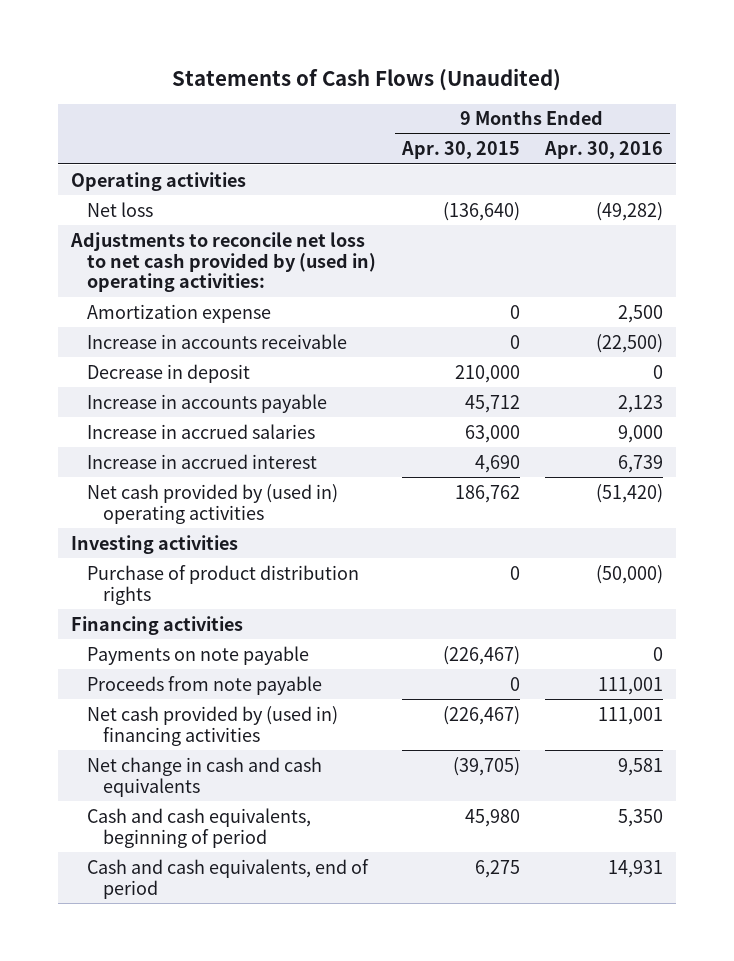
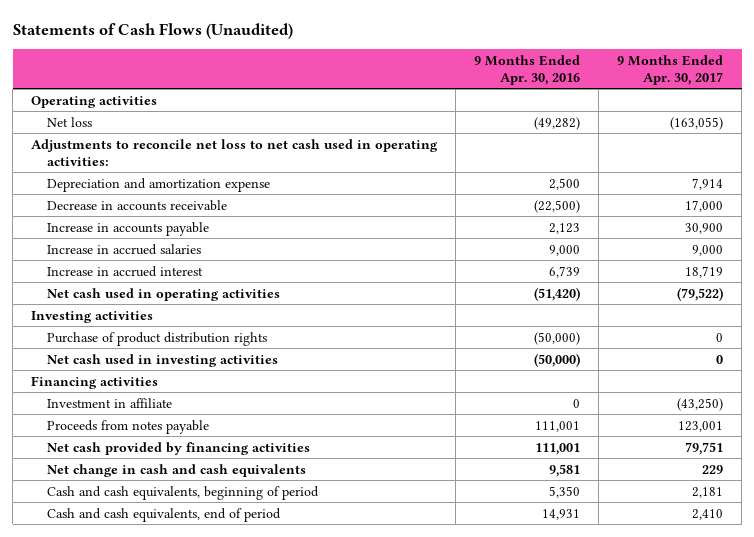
[400,141,520,160] Apr. 30, 2015 -> none
none -> [617,54,724,85] 9 Months Ended Apr. 30, 2017
[86,363,250,383] Decrease in deposit -> none
[69,231,376,293] Adjustments to reconcile net loss to net cash provided by (used in) operating activities: -> [31,138,439,166] Adjustments to reconcile net loss to net cash used in operating activities:
[86,303,271,323] Amortization expense -> [47,177,271,192] Depreciation and amortization expense
[86,333,347,349] Increase in accounts receivable -> [47,199,228,211] Decrease in accounts receivable
[86,483,338,524] Net cash provided by (used in) operating activities -> [47,287,281,301] Net cash used in operating activities
none -> [47,353,279,367] Net cash used in investing activities
[86,645,309,665] Payments on note payable -> none
none -> [47,397,173,408] Investment in affiliate
[86,675,322,695] Proceeds from note payable -> [47,419,210,434] Proceeds from notes payable
[86,705,338,746] Net cash provided by (used in) financing activities -> [47,441,311,455] Net cash provided by financing activities

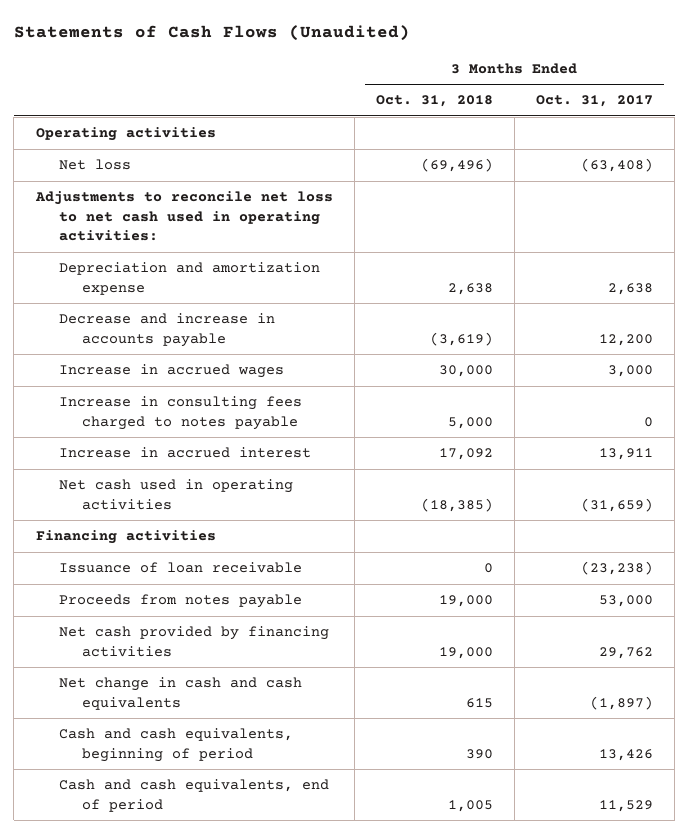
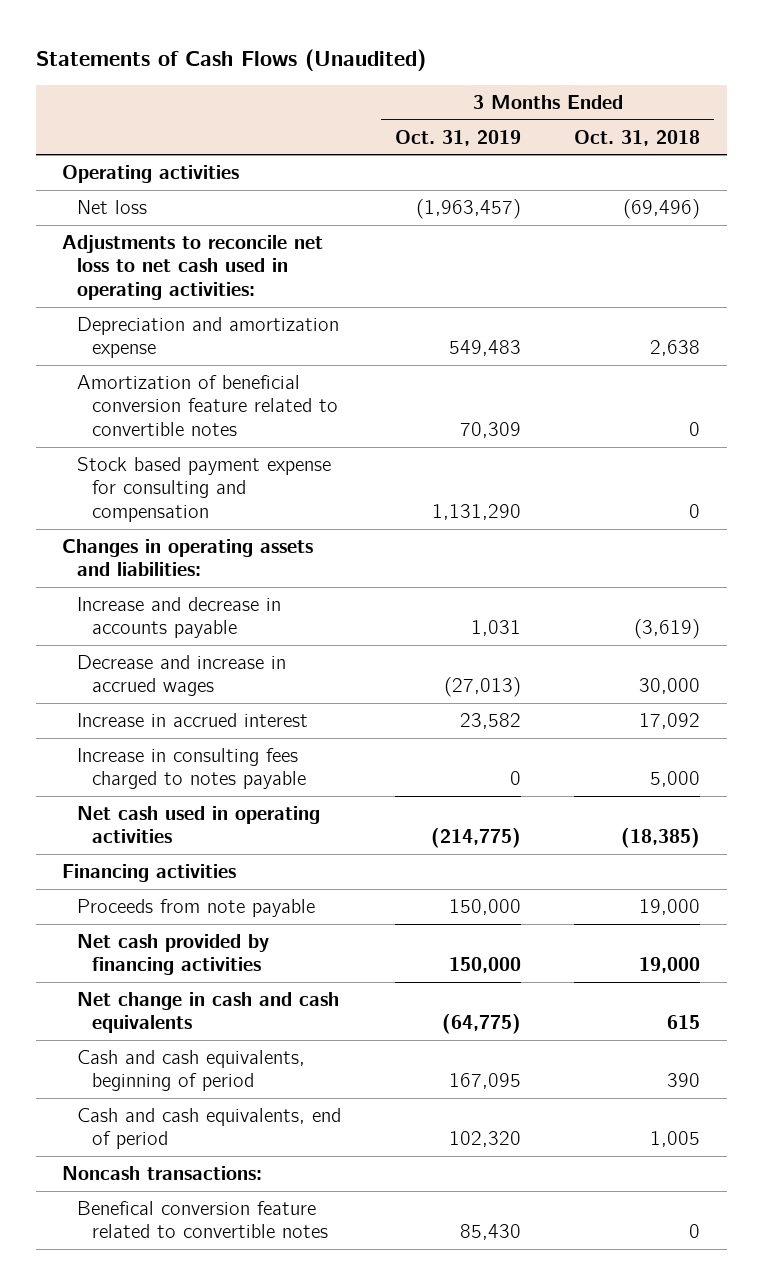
[536,95,654,108] Oct. 31, 2017 -> none
none -> [394,129,521,146] Oct. 31, 2019
none -> [77,375,338,436] Amortization of beneficial conversion feature related to convertible notes
none -> [77,457,332,522] Stock based payment expense for consulting and compensation
none -> [62,539,314,577] Changes in operating assets and liabilities:
[58,313,275,347] Decrease and increase in accounts payable -> [77,597,282,639] Increase and decrease in accounts payable
[58,364,284,379] Increase in accrued wages -> [77,655,287,697] Decrease and increase in accrued wages
[58,396,302,430] Increase in consulting fees charged to notes payable -> [77,748,306,790] Increase in consulting fees charged to notes payable
[58,562,302,574] Issuance of loan receivable -> none
[58,594,302,609] Proceeds from notes payable -> [77,899,316,918] Proceeds from note payable
none -> [62,1166,263,1181] Noncash transactions:
none -> [77,1201,328,1239] Benefical conversion feature related to convertible notes

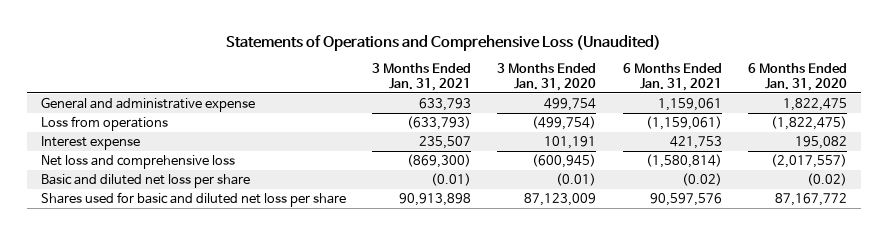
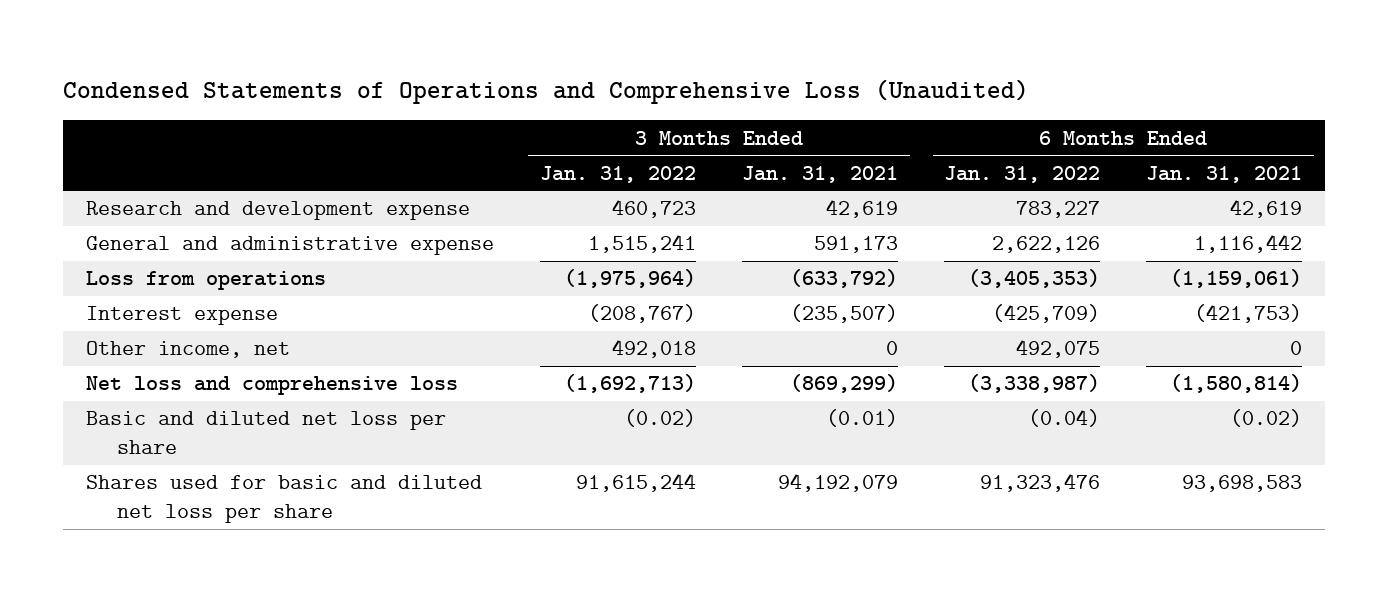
[225,34,661,51] Statements of Operations and Comprehensive Loss (Unaudited) -> [62,78,1029,104] Condensed Statements of Operations and Comprehensive Loss (Unaudited)
[497,63,597,92] 3 Months Ended Jan. 31, 2020 -> none
[748,63,848,92] 6 Months Ended Jan. 31, 2020 -> none
none -> [539,165,696,183] Jan. 31, 2022
none -> [944,165,1101,183] Jan. 31, 2022
none -> [85,201,470,221] Research and development expense
[418,97,471,111] 633,793 -> [814,236,899,254] 591,173
[657,97,722,111] 1,159,061 -> [1194,234,1303,254] 1,116,442
[406,115,471,130] (633,793) -> [790,269,899,289] (633,792)
[418,135,471,149] 235,507 -> [790,304,899,324] (235,507)
[669,135,722,149] 421,753 -> [1194,304,1303,324] (421,753)
none -> [85,341,290,359] Other income, net
[406,153,471,168] (869,300) -> [790,374,899,394] (869,299)
[398,192,471,206] 90,913,898 -> [778,473,899,493] 94,192,079
[649,192,722,206] 90,597,576 -> [1182,475,1303,493] 93,698,583

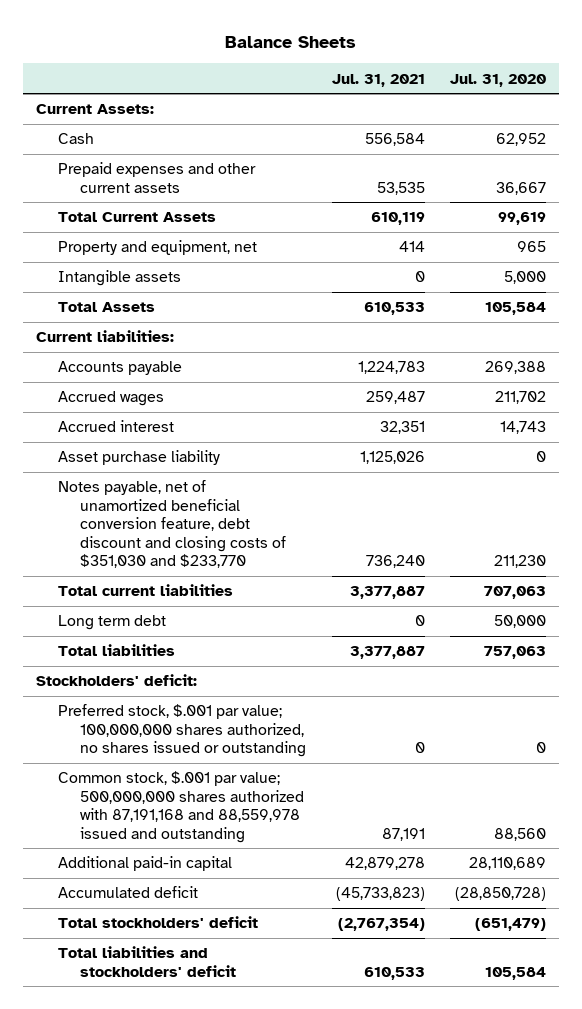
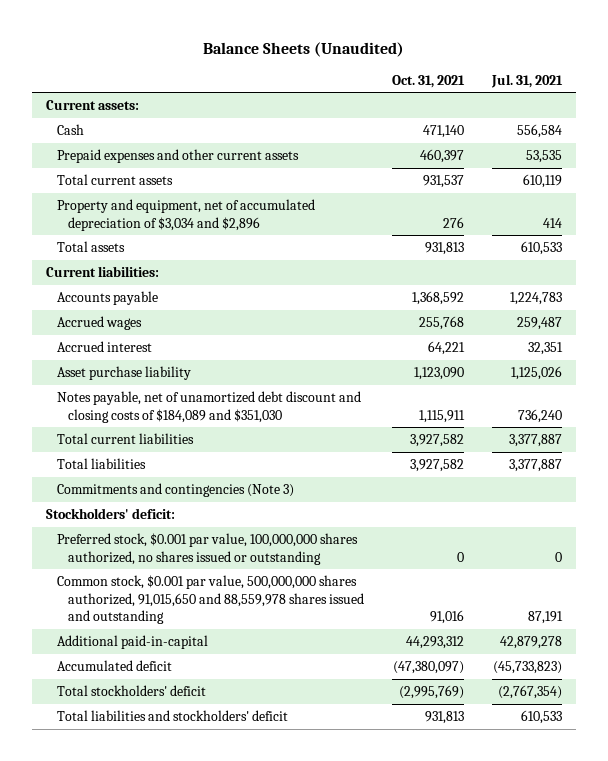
[225,35,357,48] Balance Sheets -> [203,41,405,57] Balance Sheets (Unaudited)
[450,73,547,87] Jul. 31, 2020 -> none
none -> [392,74,466,88] Oct. 31, 2021
[36,104,155,115] Current Assets: -> [45,100,139,111] Current assets:
[57,270,181,287] Intangible assets -> none
[57,212,216,223] Total Current Assets -> [57,174,174,186] Total current assets
[57,240,257,256] Property and equipment, net -> [57,199,316,231] Property and equipment, net of accumulated depreciation of $3,034 and $2,896
[57,302,155,313] Total Assets -> [57,241,126,253] Total assets
[57,480,286,569] Notes payable, net of unamortized beneficial conversion feature, debt discount and closing costs of $351,030 and $233,770 -> [57,391,362,423] Notes payable, net of unamortized debt discount and closing costs of $184,089 and $351,030
[57,615,166,631] Long term debt -> none
none -> [57,483,295,498] Commitments and contingencies (Note 3)
[57,704,306,758] Preferred stock, $.001 par value; 100,000,000 shares authorized, no shares issued or outstanding -> [57,533,359,565] Preferred stock, $0.001 par value, 100,000,000 shares authorized, no shares issued or outstanding
[57,771,304,843] Common stock, $.001 par value; 500,000,000 shares authorized with 87,191,168 and 88,559,978 issued and outstanding -> [57,575,365,625] Common stock, $0.001 par value, 500,000,000 shares authorized, 91,015,650 and 88,559,978 shares issued and outstanding
[57,856,232,872] Additional paid-in capital -> [57,635,209,650] Additional paid-in-capital

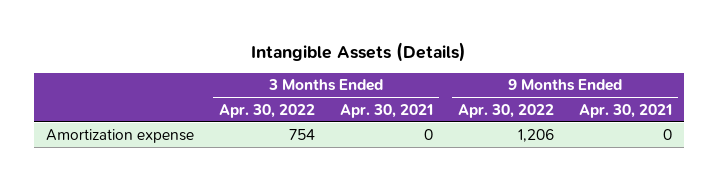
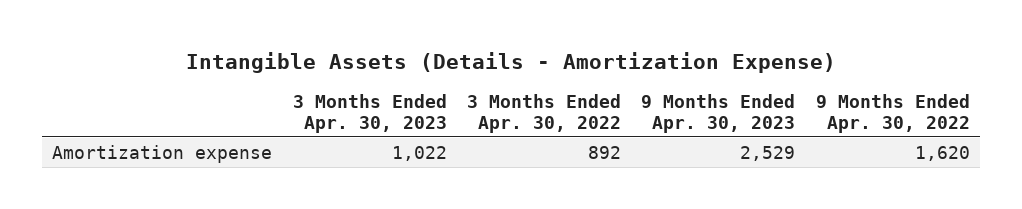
[251,41,467,62] Intangible Assets (Details) -> [185,52,836,74] Intangible Assets (Details - Amortization Expense)
[340,103,434,118] Apr. 30, 2021 -> none
[578,103,672,118] Apr. 30, 2021 -> none
none -> [292,94,447,133] 3 Months Ended Apr. 30, 2023
none -> [641,94,796,133] 9 Months Ended Apr. 30, 2023
[289,129,316,141] 754 -> [587,145,621,159] 892
[517,129,554,143] 1,206 -> [914,145,970,161] 1,620

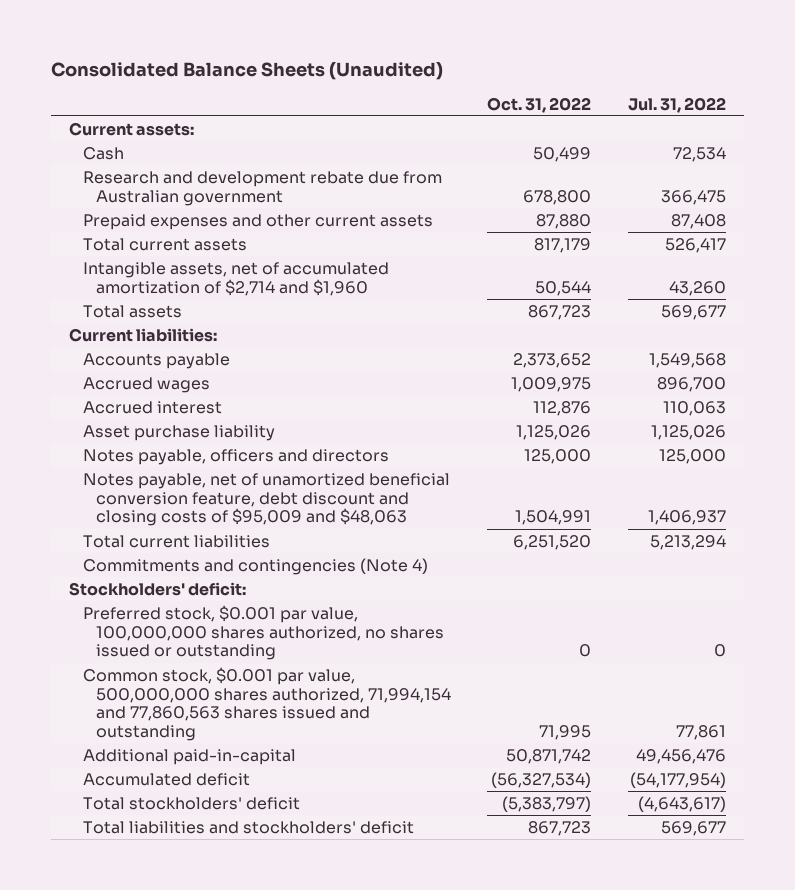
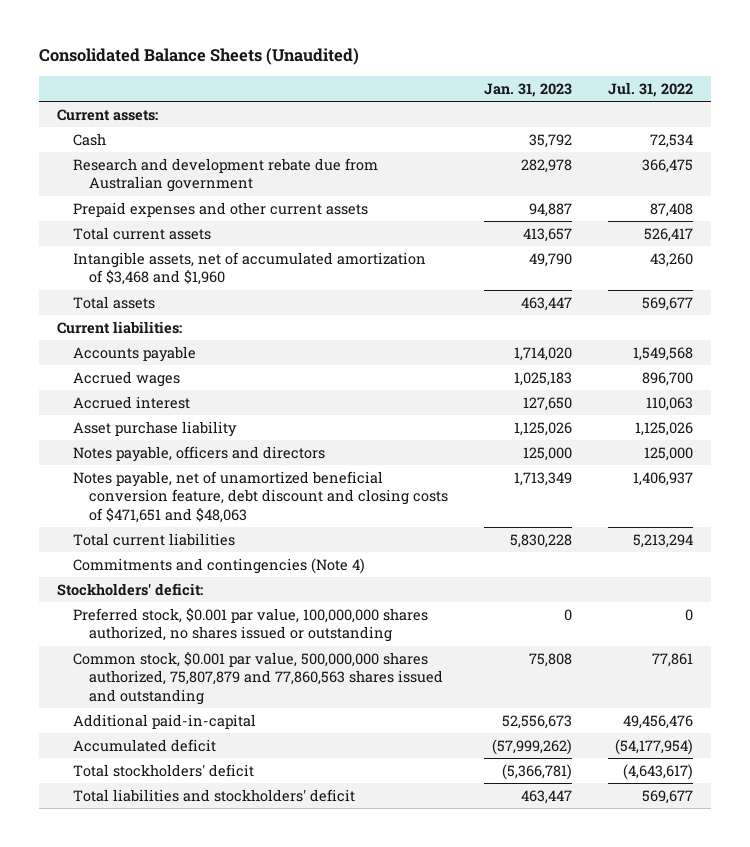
[487,96,592,113] Oct. 31, 2022 -> none
none -> [483,82,572,97] Jan. 31, 2023
[82,261,389,296] Intangible assets, net of accumulated amortization of $2,714 and $1,960 -> [73,251,427,286] Intangible assets, net of accumulated amortization of $3,468 and $1,960
[82,472,450,527] Notes payable, net of unamortized beneficial conversion feature, debt discount and closing costs of $95,009 and $48,063 -> [73,470,448,523] Notes payable, net of unamortized beneficial conversion feature, debt discount and closing costs of $471,651 and $48,063
[82,666,451,741] Common stock, $0.001 par value, 500,000,000 shares authorized, 71,994,154 and 77,860,563 shares issued and outstanding -> [73,651,443,705] Common stock, $0.001 par value, 500,000,000 shares authorized, 75,807,879 and 77,860,563 shares issued and outstanding

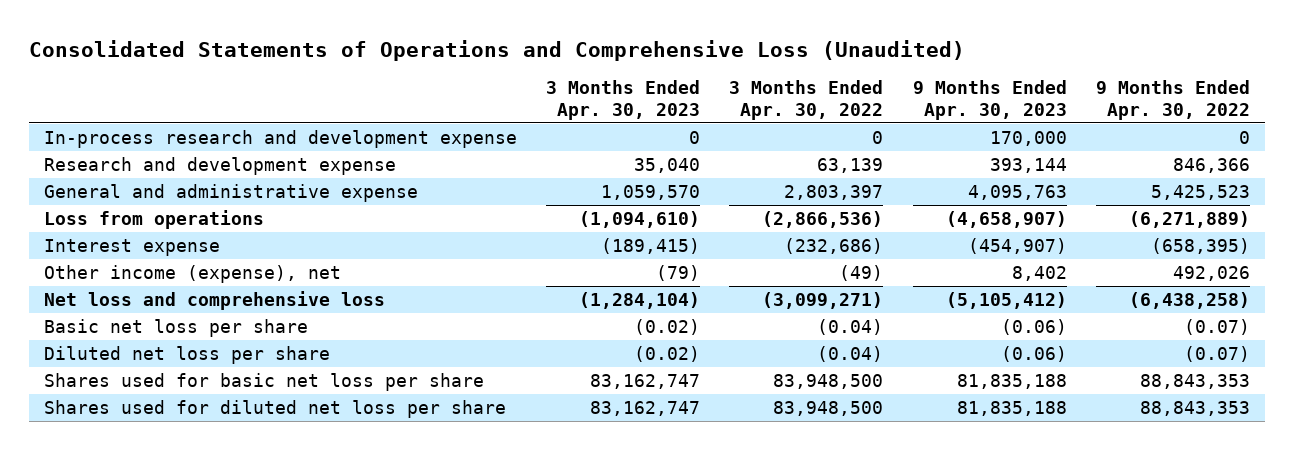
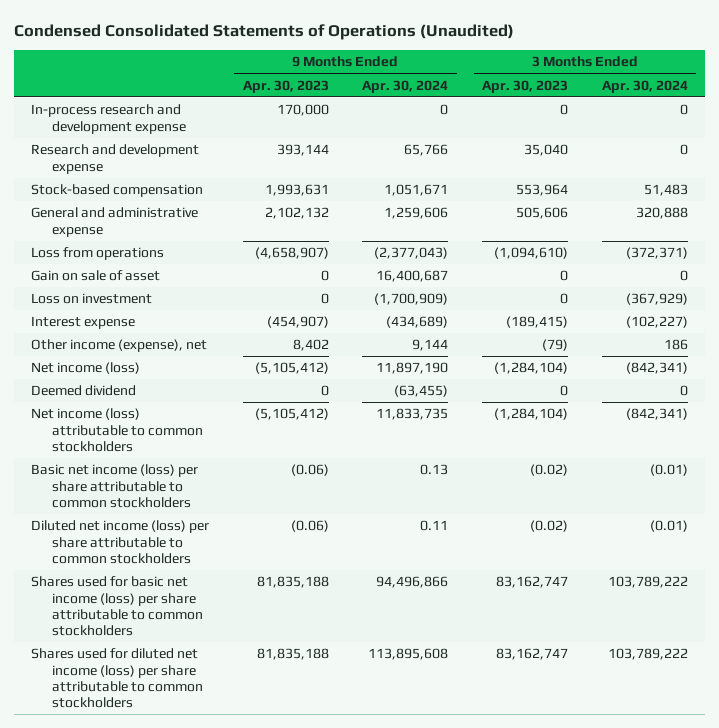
[28,39,965,61] Consolidated Statements of Operations and Comprehensive Loss (Unaudited) -> [13,23,514,40] Condensed Consolidated Statements of Operations (Unaudited)
[729,80,884,120] 3 Months Ended Apr. 30, 2022 -> none
[1096,80,1251,120] 9 Months Ended Apr. 30, 2022 -> none
none -> [362,79,449,93] Apr. 30, 2024
none -> [601,79,688,93] Apr. 30, 2024
none -> [30,184,203,198] Stock-based compensation
[600,184,700,200] 1,059,570 -> [516,207,569,220] 505,606
[967,184,1067,200] 4,095,763 -> [264,207,329,220] 2,102,132
none -> [30,270,160,282] Gain on sale of asset
none -> [30,293,152,305] Loss on investment
[43,290,385,310] Net loss and comprehensive loss -> [30,362,140,375] Net income (loss)
none -> [30,385,136,397] Deemed dividend
none -> [30,408,203,452] Net income (loss) attributable to common stockholders
[43,318,308,337] Basic net loss per share -> [30,464,198,508] Basic net income (loss) per share attributable to common stockholders
[43,345,330,364] Diluted net loss per share -> [30,520,209,564] Diluted net income (loss) per share attributable to common stockholders
[43,372,484,391] Shares used for basic net loss per share -> [30,576,203,637] Shares used for basic net income (loss) per share attributable to common stockholders
[43,399,506,418] Shares used for diluted net loss per share -> [30,648,203,709] Shares used for diluted net income (loss) per share attributable to common stockholders

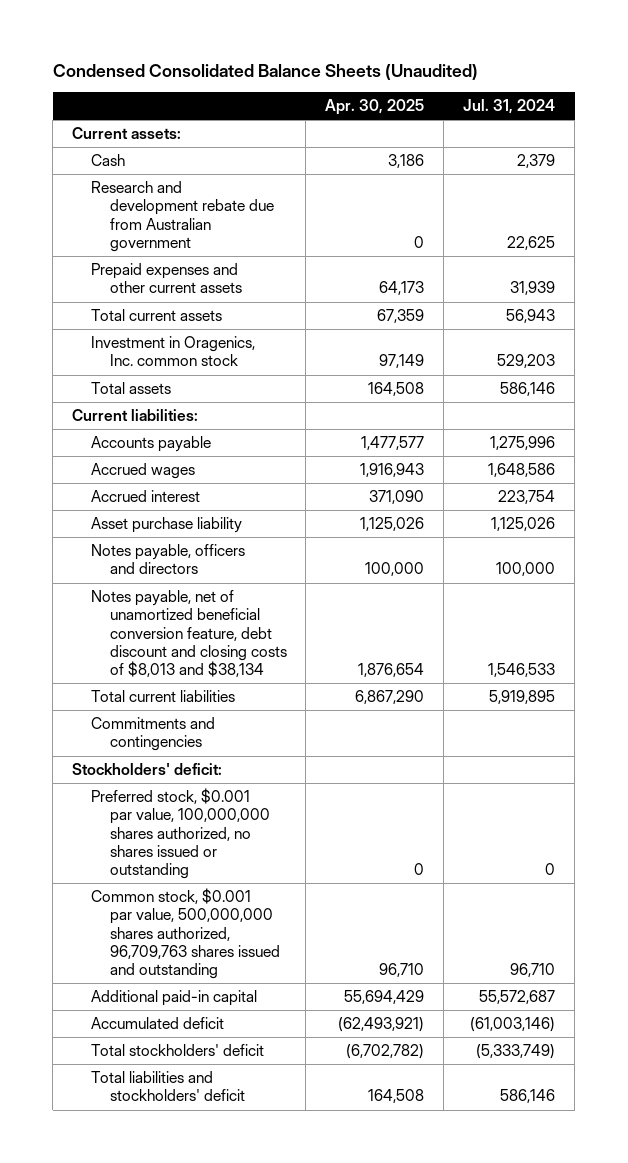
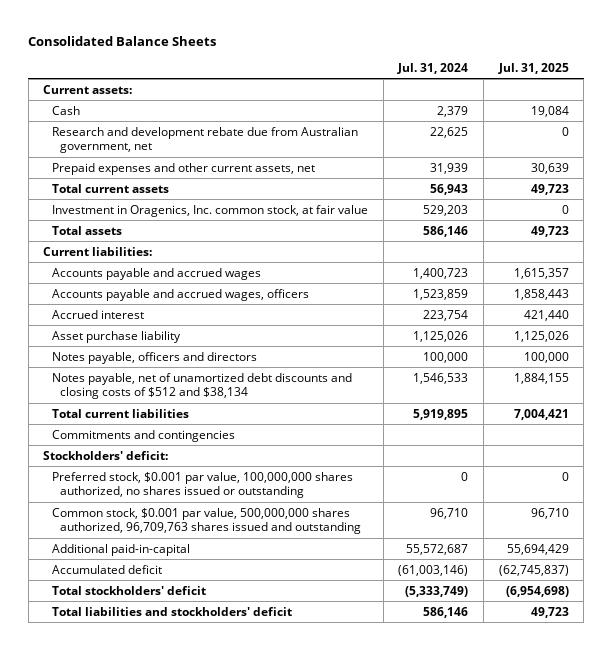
[52,63,478,80] Condensed Consolidated Balance Sheets (Unaudited) -> [28,35,217,46] Consolidated Balance Sheets
[325,99,425,116] Apr. 30, 2025 -> none
none -> [497,62,569,74] Jul. 31, 2025
[90,181,274,252] Research and development rebate due from Australian government -> [51,126,358,154] Research and development rebate due from Australian government, net
[90,263,242,294] Prepaid expenses and other current assets -> [51,162,315,175] Prepaid expenses and other current assets, net
[90,336,255,367] Investment in Oragenics, Inc. common stock -> [51,204,368,217] Investment in Oragenics, Inc. common stock, at fair value
[90,436,211,453] Accounts payable -> [51,267,261,280] Accounts payable and accrued wages
[490,436,556,451] 1,275,996 -> [413,267,469,279] 1,400,723
[90,463,195,480] Accrued wages -> [51,288,309,301] Accounts payable and accrued wages, officers
[488,463,556,478] 1,648,586 -> [413,288,469,300] 1,523,859
[90,590,287,678] Notes payable, net of unamortized beneficial conversion feature, debt discount and closing costs of $8,013 and $38,134 -> [51,372,352,400] Notes payable, net of unamortized debt discounts and closing costs of $512 and $38,134
[90,990,257,1007] Additional paid-in capital -> [51,543,190,556] Additional paid-in-capital

